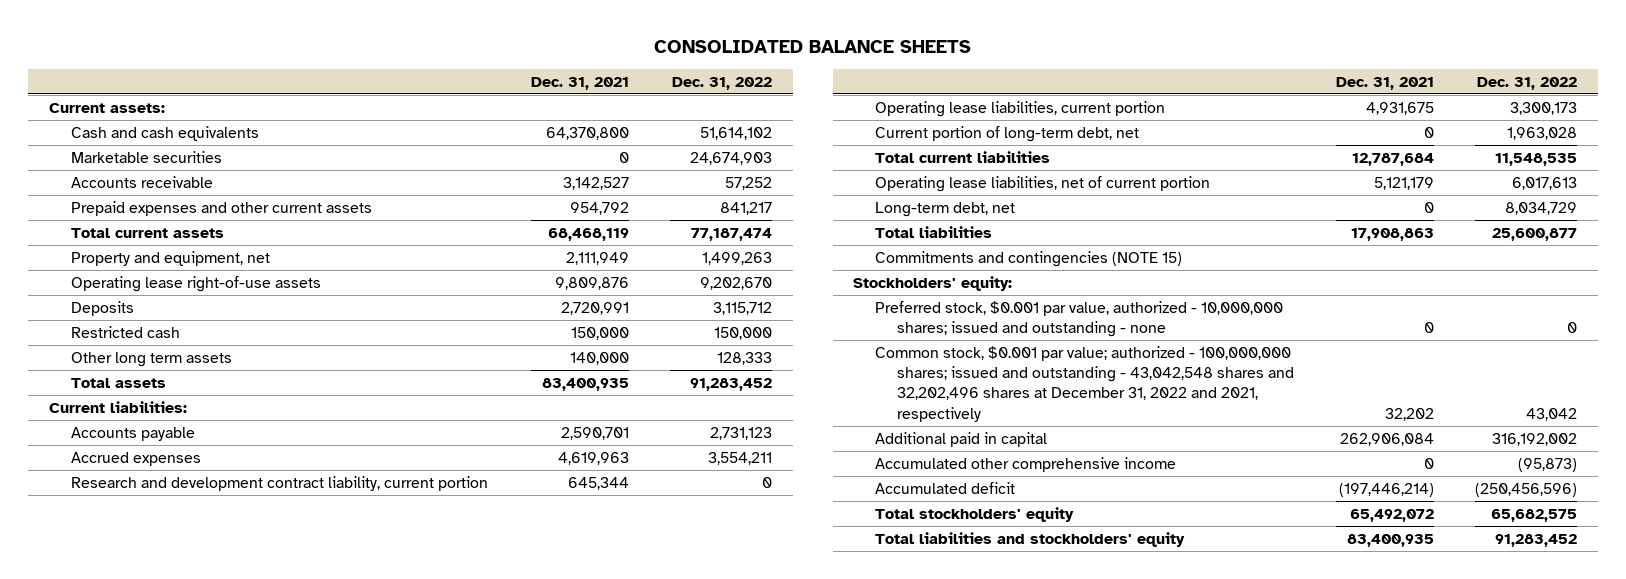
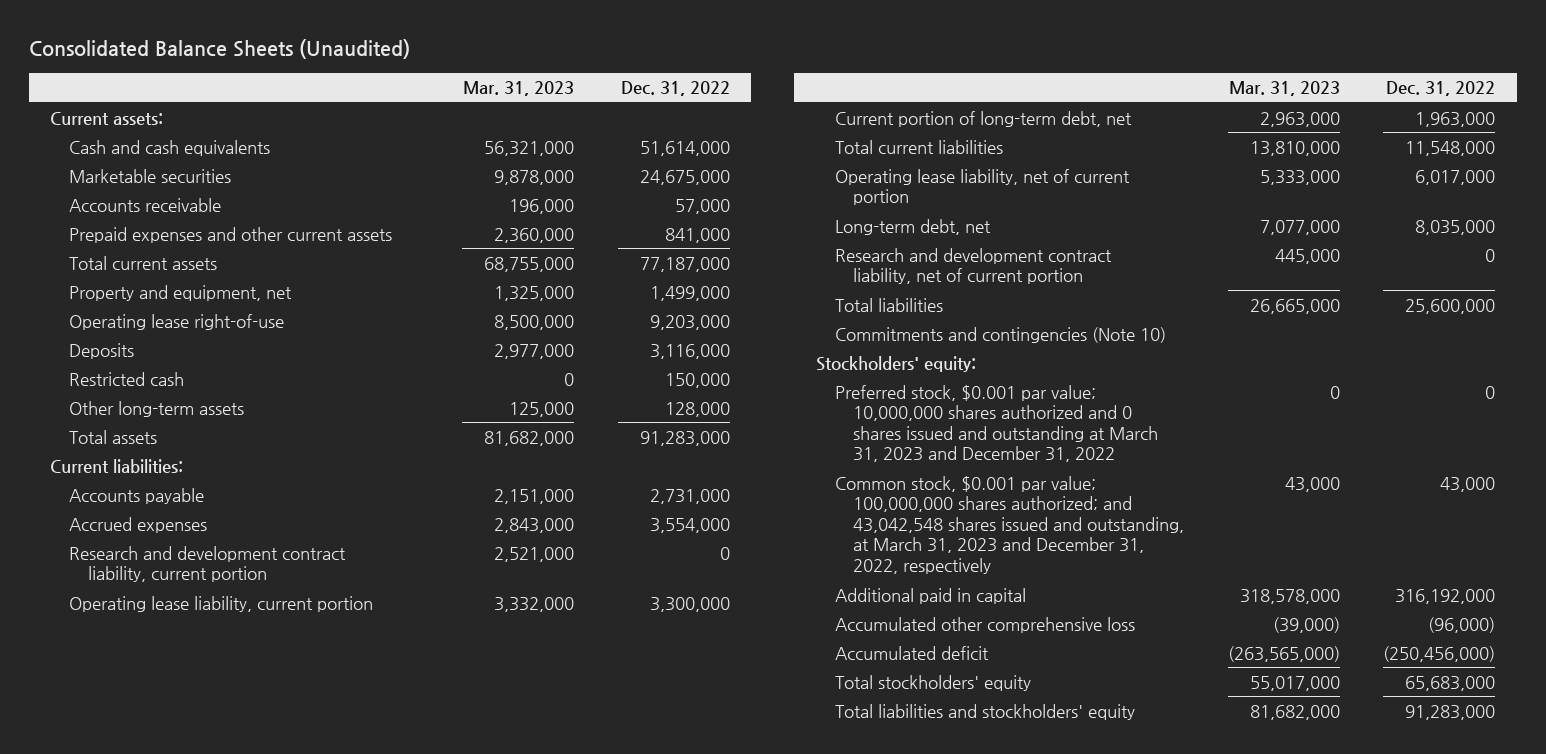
[653,39,971,53] CONSOLIDATED BALANCE SHEETS -> [28,39,410,60] Consolidated Balance Sheets (Unaudited)
[530,76,629,90] Dec. 31, 2021 -> none
none -> [463,81,575,97] Mar. 31, 2023
[700,126,773,140] 51,614,102 -> [639,140,730,156] 51,614,000
[690,151,773,165] 24,674,903 -> [639,169,730,185] 24,675,000
[725,176,773,190] 57,252 -> [674,198,730,214] 57,000
[720,201,773,215] 841,217 -> [664,227,730,243] 841,000
[691,227,773,241] 77,187,474 -> [639,256,730,272] 77,187,000
[702,251,773,265] 1,499,263 -> [649,285,730,301] 1,499,000
[70,275,321,292] Operating lease right-of-use assets -> [68,313,284,330] Operating lease right-of-use
[700,276,773,290] 9,202,670 -> [649,314,730,330] 9,203,000
[713,301,773,315] 3,115,712 -> [649,343,730,359] 3,116,000
[70,351,232,367] Other long term assets -> [68,400,244,417] Other long-term assets
[717,351,773,365] 128,333 -> [664,401,730,417] 128,000
[690,377,773,391] 91,283,452 -> [639,430,730,446] 91,283,000
[710,426,773,440] 2,731,123 -> [649,488,730,504] 2,731,000
[708,451,773,465] 3,554,211 -> [649,517,730,533] 3,554,000
[875,100,1166,117] Operating lease liabilities, current portion -> [68,595,373,612] Operating lease liability, current portion
[1510,101,1578,115] 3,300,173 -> [649,596,730,612] 3,300,000
[1507,126,1578,140] 1,963,028 -> [1415,111,1496,127] 1,963,000
[1495,152,1578,166] 11,548,535 -> [1405,140,1496,156] 11,548,000
[875,175,1211,192] Operating lease liabilities, net of current portion -> [834,168,1130,206] Operating lease liability, net of current portion
[1512,176,1578,190] 6,017,613 -> [1415,169,1496,185] 6,017,000
[1505,201,1578,215] 8,034,729 -> [1415,219,1496,235] 8,035,000
none -> [834,247,1112,285] Research and development contract liability, net of current portion
[1492,227,1578,241] 25,600,877 -> [1405,298,1496,314] 25,600,000
[875,250,1183,267] Commitments and contingencies (NOTE 15) -> [834,326,1166,343] Commitments and contingencies (Note 10)
[875,300,1284,338] Preferred stock, $0.001 par value, authorized - 10,000,000 shares; issued and outstanding - none -> [834,384,1159,463] Preferred stock, $0.001 par value; 10,000,000 shares authorized and 0 shares issued and outstanding at March 31, 2023 and December 31, 2022
[875,345,1295,422] Common stock, $0.001 par value; authorized - 100,000,000 shares; issued and outstanding - 43,042,548 shares and 32,202,496 shares at December 31, 2022 and 2021, respectively -> [834,475,1185,575] Common stock, $0.001 par value; 100,000,000 shares authorized; and 43,042,548 shares issued and outstanding, at March 31, 2023 and December 31, 2022, respectively
[1526,407,1578,421] 43,042 -> [1440,476,1496,492] 43,000
[1492,432,1578,446] 316,192,002 -> [1395,588,1496,604] 316,192,000
[875,456,1177,472] Accumulated other comprehensive income -> [834,616,1135,633] Accumulated other comprehensive loss
[1518,457,1578,472] (95,873) -> [1428,616,1496,633] (96,000)
[1475,482,1578,497] (250,456,596) -> [1383,645,1496,662] (250,456,000)
[1491,508,1578,522] 65,682,575 -> [1405,675,1496,691] 65,683,000
[1495,533,1578,547] 91,283,452 -> [1405,704,1496,720] 91,283,000

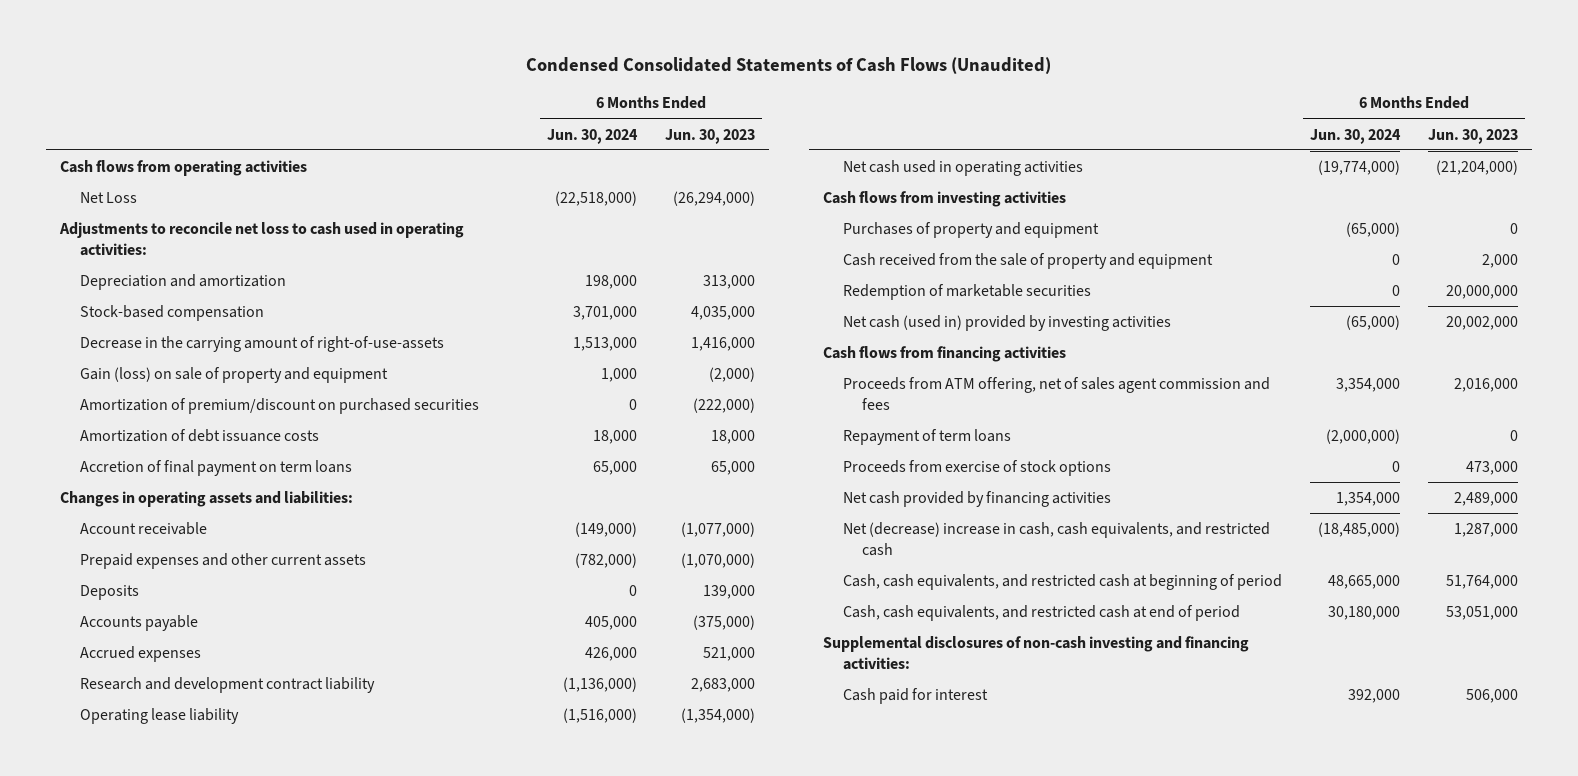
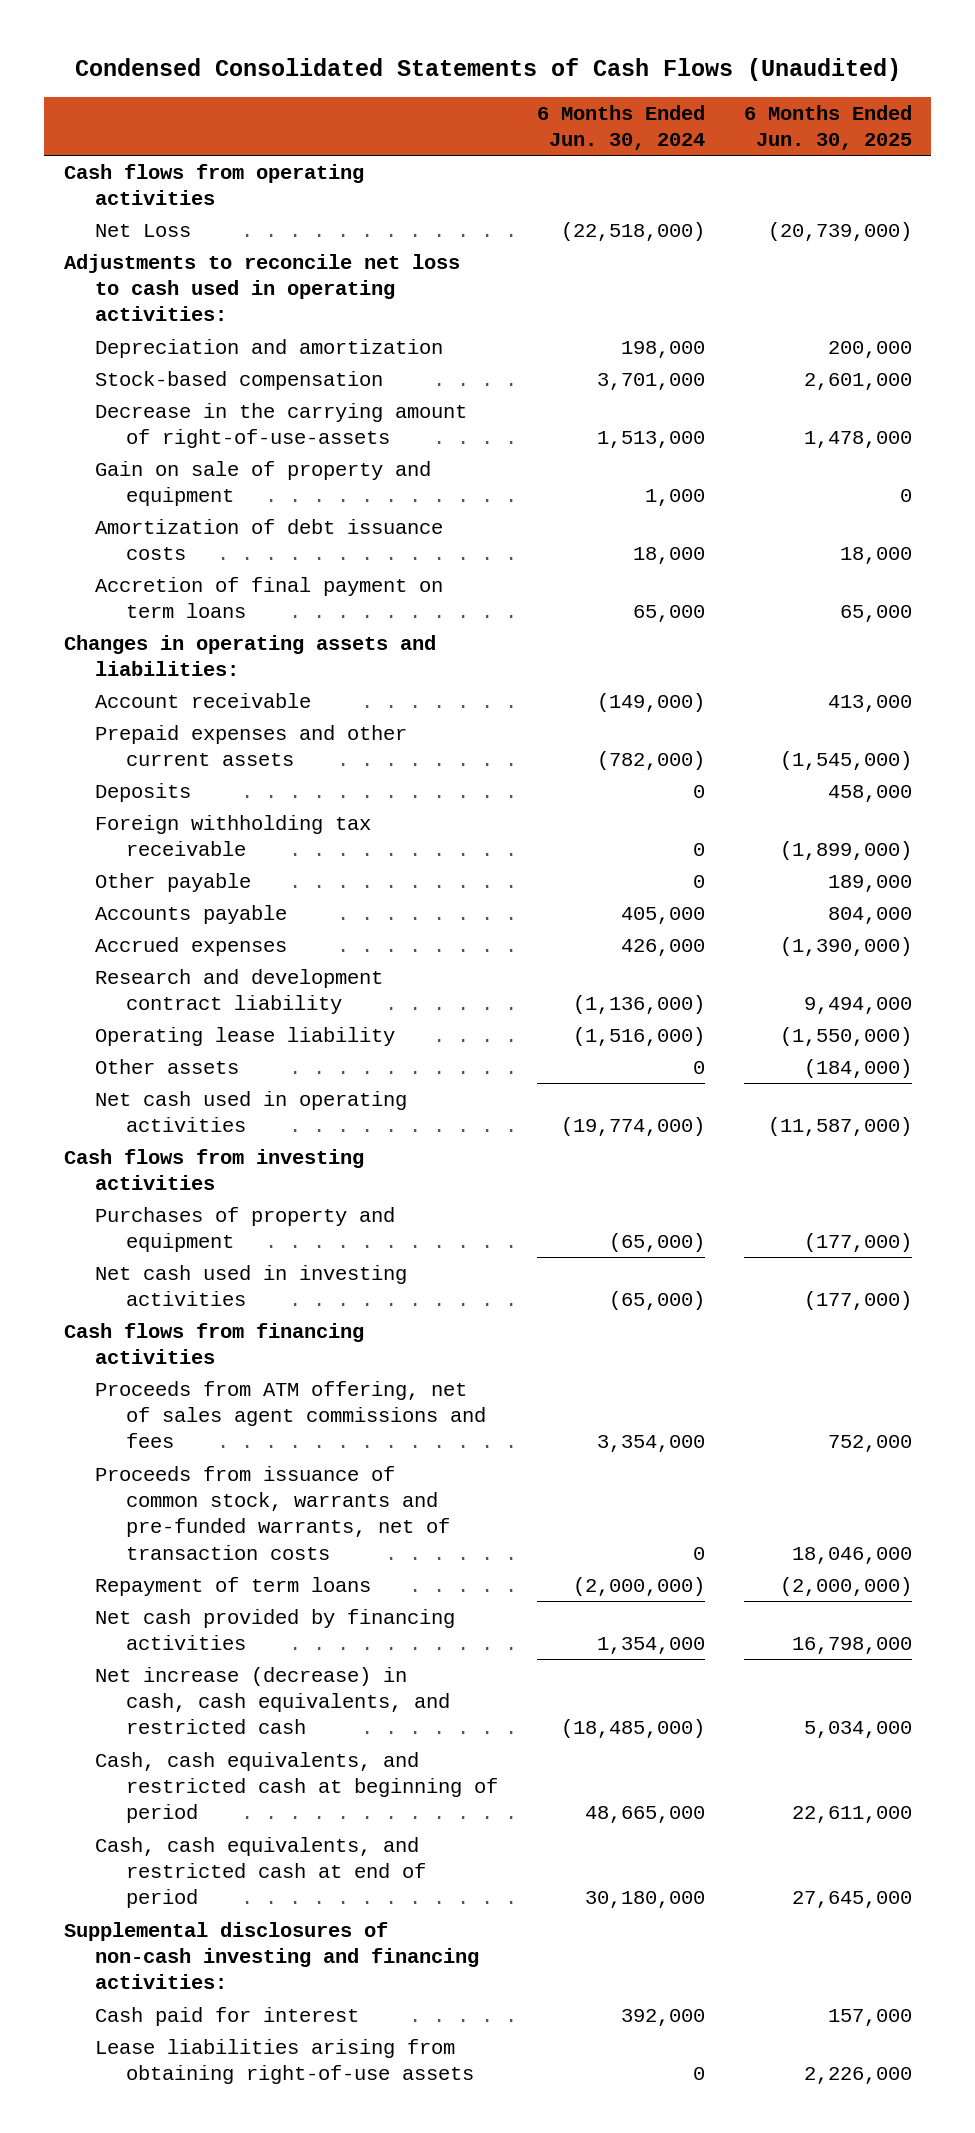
[664,128,755,144] Jun. 30, 2023 -> none
none -> [743,104,912,150] 6 Months Ended Jun. 30, 2025
[79,398,479,415] Amortization of premium/discount on purchased securities -> none
[79,367,388,384] Gain (loss) on sale of property and equipment -> [94,460,431,507] Gain on sale of property and equipment
none -> [94,814,371,857] Foreign withholding tax receivable
none -> [94,872,251,892] Other payable
none -> [94,1058,239,1074] Other assets
[842,253,1213,270] Cash received from the sale of property and equipment -> none
[842,284,1091,301] Redemption of marketable securities -> none
[842,315,1171,332] Net cash (used in) provided by investing activities -> [94,1264,407,1307] Net cash used in investing activities
[842,377,1270,410] Proceeds from ATM offering, net of sales agent commission and fees -> [94,1380,486,1449] Proceeds from ATM offering, net of sales agent commissions and fees
none -> [94,1465,450,1560] Proceeds from issuance of common stock, warrants and pre-funded warrants, net of transaction costs
[842,460,1111,477] Proceeds from exercise of stock options -> none
[842,522,1270,556] Net (decrease) increase in cash, cash equivalents, and restricted cash -> [94,1666,450,1735] Net increase (decrease) in cash, cash equivalents, and restricted cash
none -> [94,2038,474,2085] Lease liabilities arising from obtaining right-of-use assets

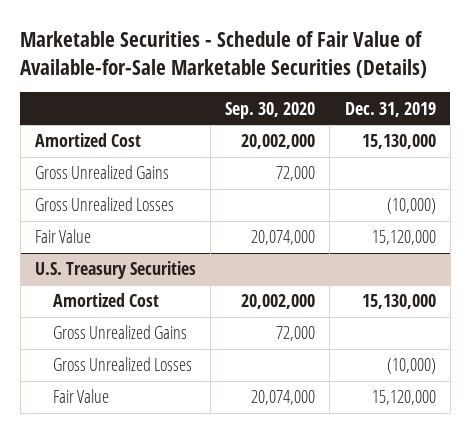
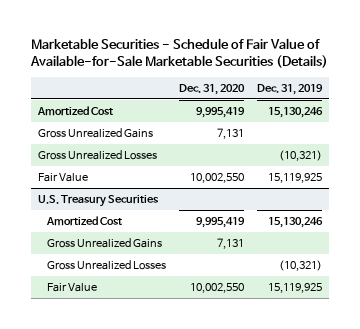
[225,101,316,119] Sep. 30, 2020 -> none
none -> [179,84,246,96] Dec. 31, 2020
[361,134,436,150] 15,130,000 -> [268,106,324,118] 15,130,246
[386,198,436,215] (10,000) -> [279,149,323,161] (10,321)
[371,230,436,246] 15,120,000 -> [268,172,323,183] 15,119,925
[361,294,436,310] 15,130,000 -> [268,216,324,228] 15,130,246
[386,358,436,375] (10,000) -> [279,259,323,271] (10,321)
[371,390,436,406] 15,120,000 -> [268,282,323,293] 15,119,925

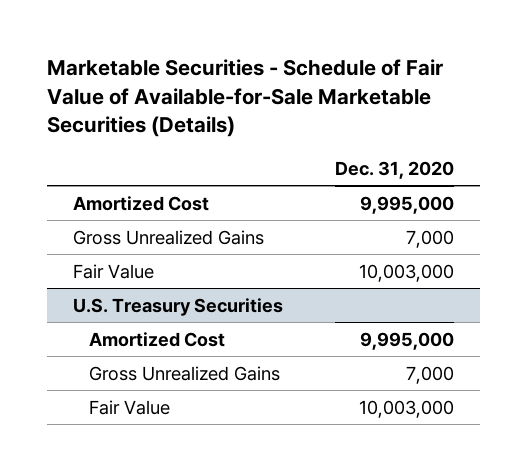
[257,84,324,96] Dec. 31, 2019 -> none
[37,149,157,160] Gross Unrealized Losses -> none
[196,106,246,118] 9,995,419 -> [360,195,455,214] 9,995,000
[217,127,245,139] 7,131 -> [406,229,455,248] 7,000
[190,172,245,183] 10,002,550 -> [359,263,455,282] 10,003,000
[47,259,167,270] Gross Unrealized Losses -> none
[196,216,246,228] 9,995,419 -> [360,331,455,350] 9,995,000
[217,237,245,249] 7,131 -> [406,365,455,384] 7,000
[190,282,245,293] 10,002,550 -> [359,399,455,418] 10,003,000

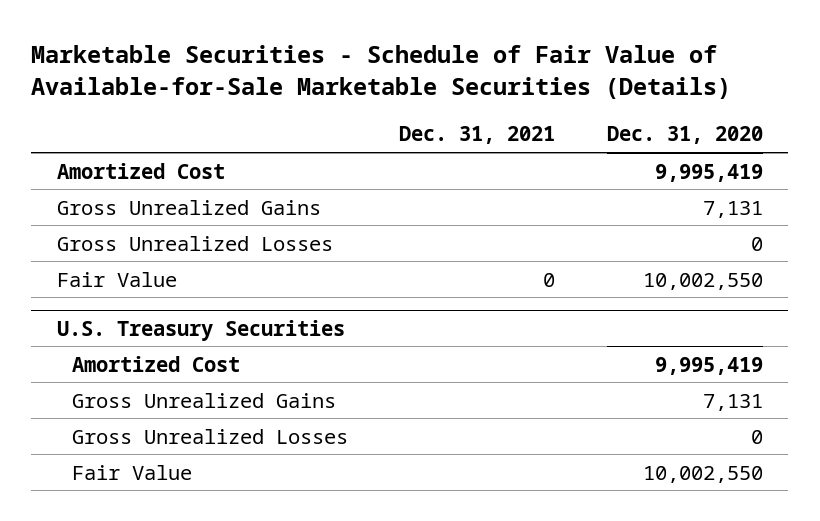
none -> [399,126,556,145] Dec. 31, 2021
[360,195,455,214] 9,995,000 -> [654,163,763,182] 9,995,419
[406,229,455,248] 7,000 -> [702,200,763,218] 7,131
none -> [57,235,334,251] Gross Unrealized Losses
[359,263,455,282] 10,003,000 -> [642,272,763,290] 10,002,550
[360,331,455,350] 9,995,000 -> [654,356,763,375] 9,995,419
[406,365,455,384] 7,000 -> [702,393,763,411] 7,131
none -> [72,428,349,444] Gross Unrealized Losses
[359,399,455,418] 10,003,000 -> [642,465,763,483] 10,002,550

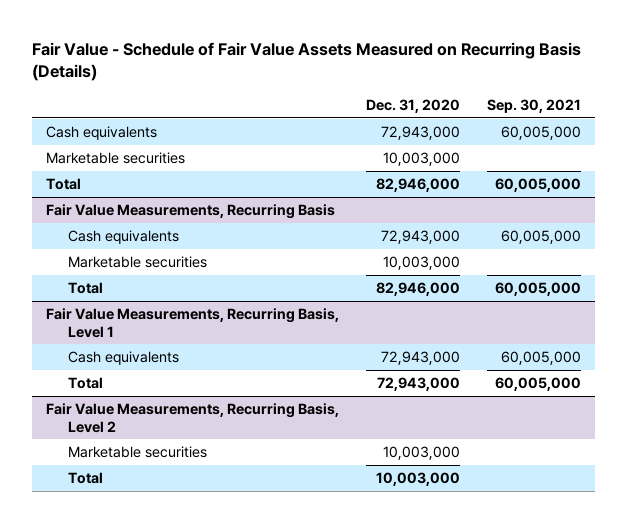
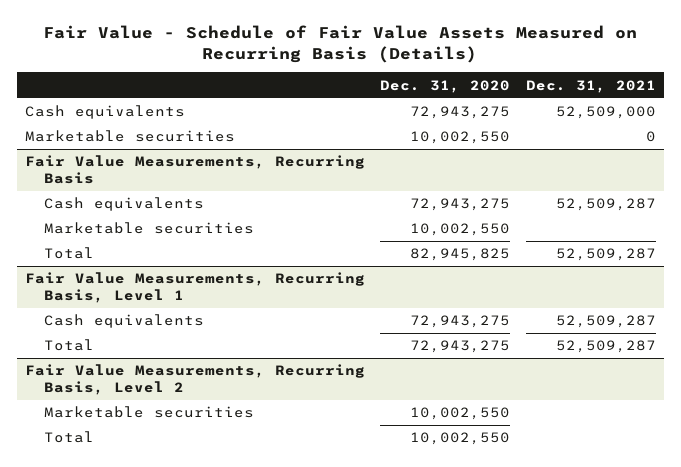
[487,99,582,114] Sep. 30, 2021 -> none
none -> [526,79,657,93] Dec. 31, 2021
[45,178,81,191] Total -> none
[381,126,461,141] 72,943,000 -> [410,106,511,120] 72,943,275
[383,152,461,167] 10,003,000 -> [410,131,511,145] 10,002,550
[381,230,461,245] 72,943,000 -> [410,198,511,212] 72,943,275
[383,256,461,271] 10,003,000 -> [410,223,511,237] 10,002,550
[376,282,461,297] 82,946,000 -> [410,248,511,262] 82,945,825
[381,351,461,366] 72,943,000 -> [410,315,511,329] 72,943,275
[377,377,461,392] 72,943,000 -> [410,340,511,354] 72,943,275
[383,446,461,461] 10,003,000 -> [410,407,511,421] 10,002,550
[376,472,461,487] 10,003,000 -> [410,432,511,446] 10,002,550

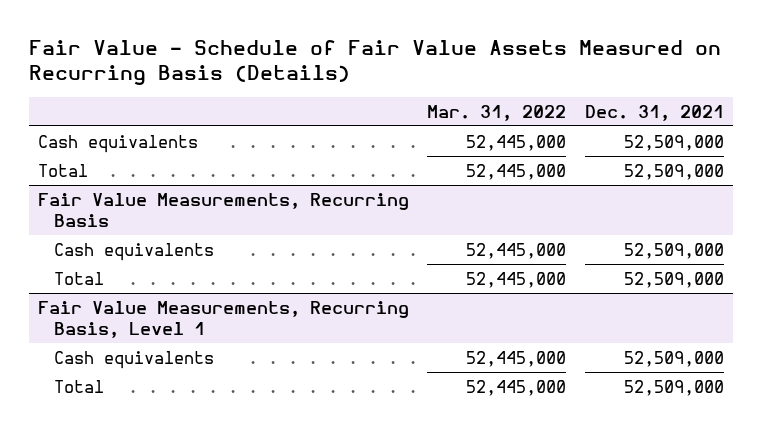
[380,79,511,93] Dec. 31, 2020 -> none
none -> [427,104,567,121] Mar. 31, 2022
[24,130,235,143] Marketable securities -> none
none -> [38,163,89,177] Total
[43,222,254,235] Marketable securities -> none
[556,198,657,212] 52,509,287 -> [623,242,724,259] 52,509,000
[556,248,657,262] 52,509,287 -> [623,271,724,288] 52,509,000
[24,364,365,395] Fair Value Measurements, Recurring Basis, Level 2 -> none
[43,406,254,419] Marketable securities -> none
[43,431,94,444] Total -> none
[556,315,657,329] 52,509,287 -> [623,350,724,367] 52,509,000
[556,340,657,354] 52,509,287 -> [623,379,724,396] 52,509,000

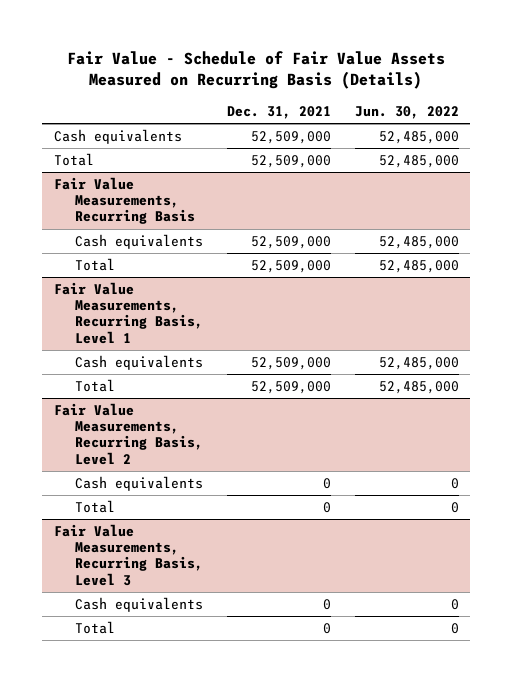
[427,104,567,121] Mar. 31, 2022 -> none
none -> [354,105,459,119] Jun. 30, 2022
none -> [53,402,204,465] Fair Value Measurements, Recurring Basis, Level 2
none -> [75,475,204,491] Cash equivalents
none -> [75,499,116,513] Total
none -> [53,523,204,586] Fair Value Measurements, Recurring Basis, Level 3
none -> [75,596,204,612] Cash equivalents
none -> [75,620,116,634] Total

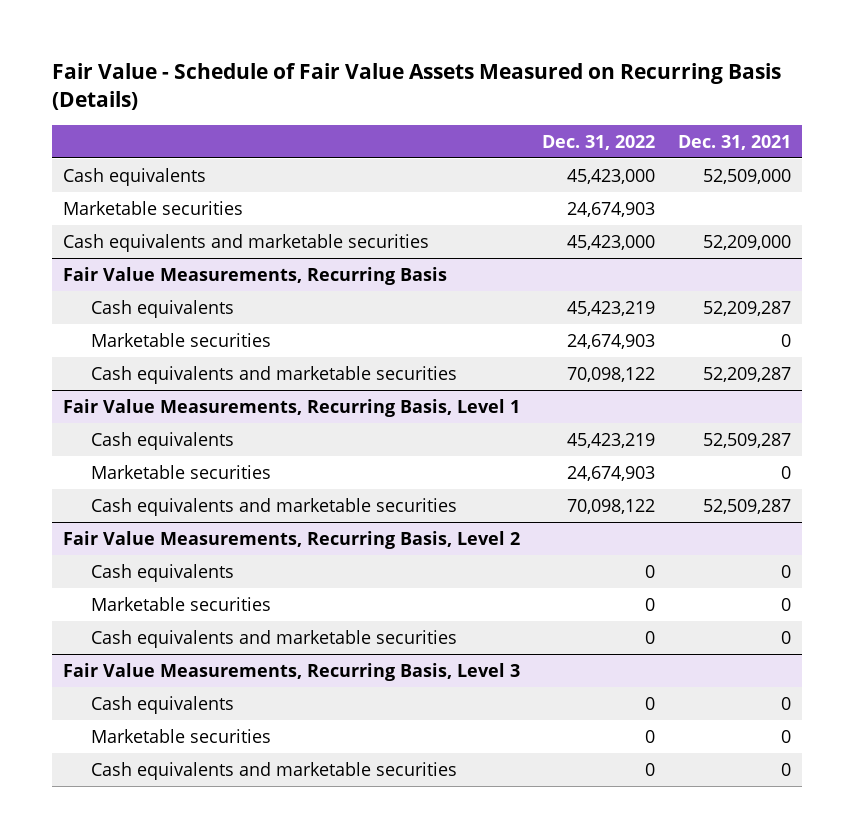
[354,105,459,119] Jun. 30, 2022 -> none
none -> [542,134,656,150] Dec. 31, 2022
[53,152,94,166] Total -> none
none -> [62,200,243,215] Marketable securities
none -> [62,233,429,252] Cash equivalents and marketable securities
[75,257,116,271] Total -> none
[250,235,331,249] 52,509,000 -> [702,300,791,316] 52,209,287
none -> [91,332,272,347] Marketable securities
none -> [91,365,458,384] Cash equivalents and marketable securities
[75,378,116,392] Total -> none
[250,356,331,370] 52,509,000 -> [702,432,791,448] 52,509,287
none -> [91,464,272,479] Marketable securities
none -> [91,497,458,516] Cash equivalents and marketable securities
none -> [91,596,272,611] Marketable securities
[75,499,116,513] Total -> [91,629,458,648] Cash equivalents and marketable securities
none -> [91,728,272,743] Marketable securities
[75,620,116,634] Total -> [91,761,458,780] Cash equivalents and marketable securities

